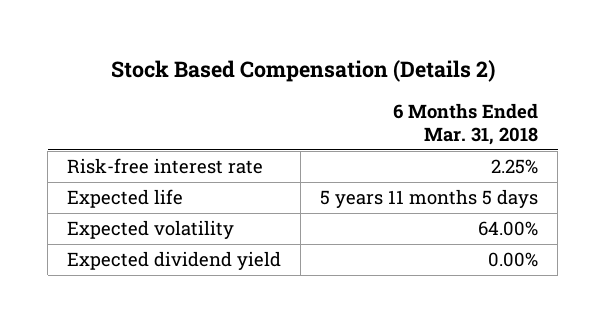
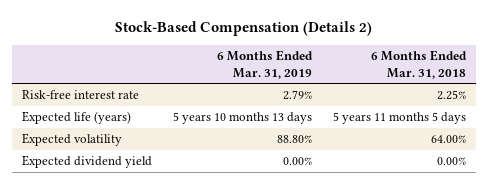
[110,59,495,82] Stock Based Compensation (Details 2) -> [114,20,372,36] Stock-Based Compensation (Details 2)
none -> [216,50,313,79] 6 Months Ended Mar. 31, 2019
[67,189,184,209] Expected life -> [22,111,132,125] Expected life (years)

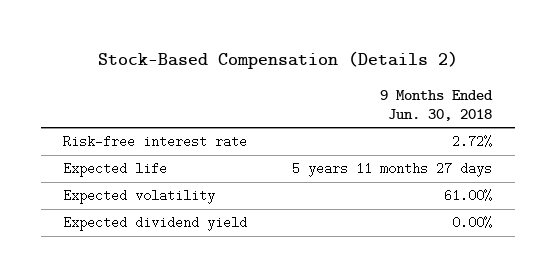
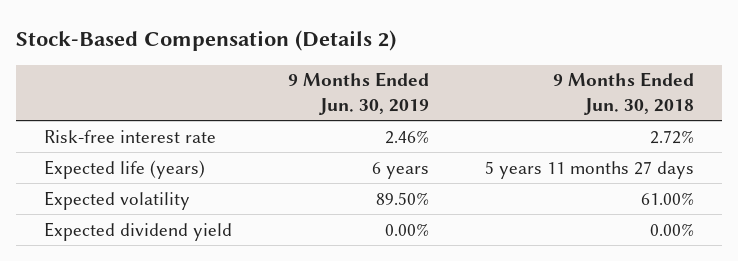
none -> [288,72,430,116] 9 Months Ended Jun. 30, 2019
[63,162,168,178] Expected life -> [44,159,206,179] Expected life (years)

